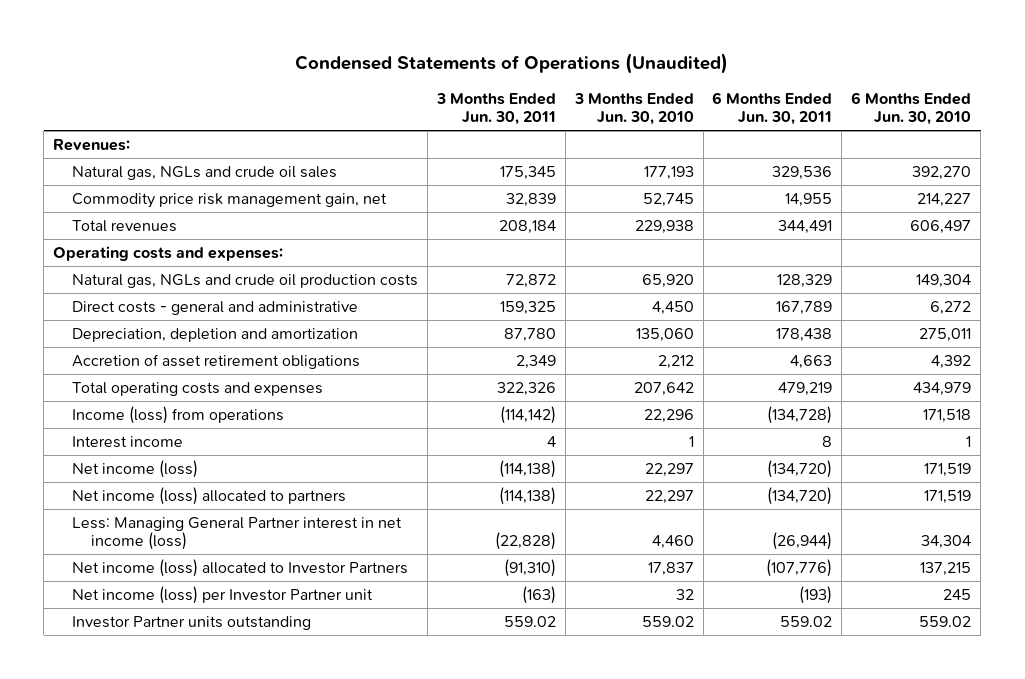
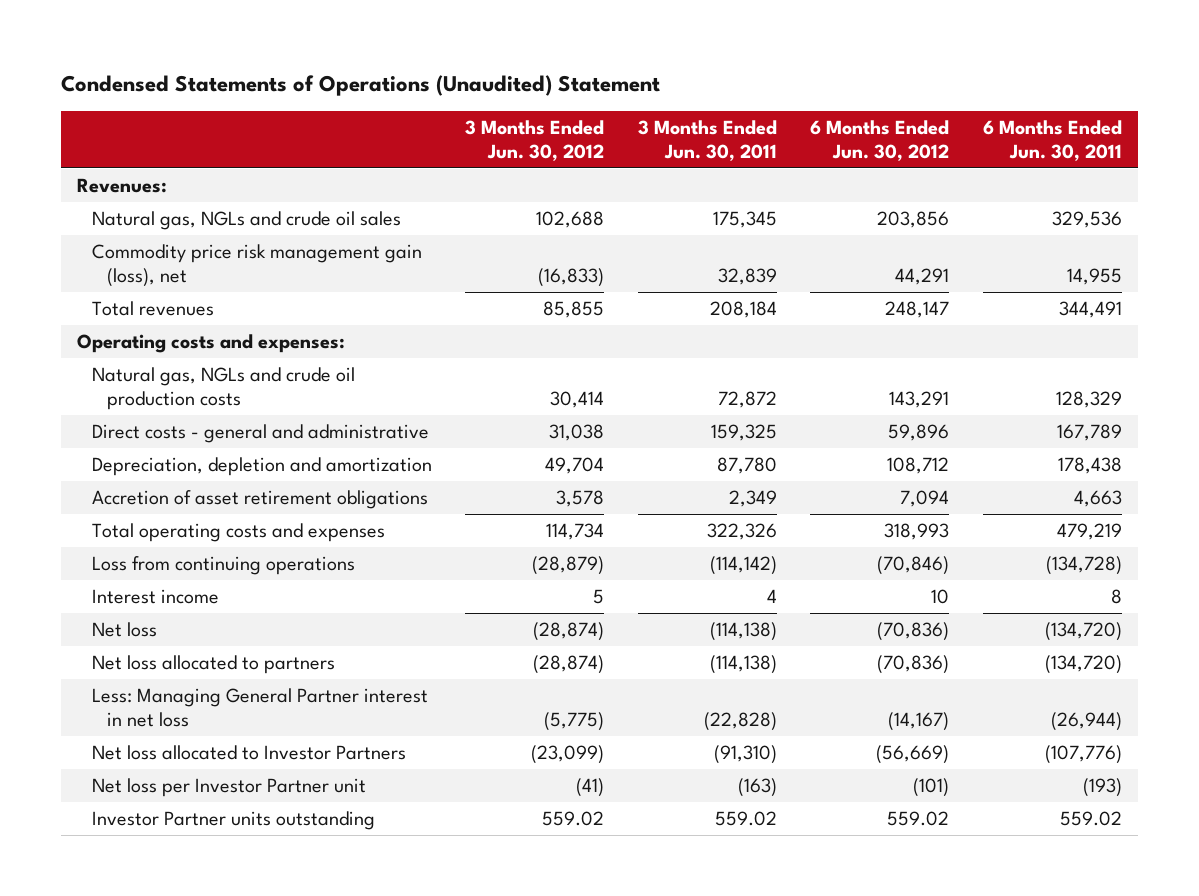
[295,52,729,74] Condensed Statements of Operations (Unaudited) -> [60,75,660,97] Condensed Statements of Operations (Unaudited) Statement
[573,92,694,126] 3 Months Ended Jun. 30, 2010 -> none
[851,91,972,126] 6 Months Ended Jun. 30, 2010 -> none
none -> [465,119,605,161] 3 Months Ended Jun. 30, 2012
none -> [810,119,950,161] 6 Months Ended Jun. 30, 2012
[72,192,388,208] Commodity price risk management gain, net -> [92,243,423,287] Commodity price risk management gain (loss), net
[72,405,285,424] Income (loss) from operations -> [92,555,356,575] Loss from continuing operations
[72,459,199,478] Net income (loss) -> [92,621,158,637] Net loss
[72,486,347,505] Net income (loss) allocated to partners -> [92,654,336,674] Net loss allocated to partners
[72,516,403,551] Less: Managing General Partner interest in net income (loss) -> [92,687,429,727] Less: Managing General Partner interest in net loss
[72,558,409,577] Net income (loss) allocated to Investor Partners -> [92,744,407,760] Net loss allocated to Investor Partners
[72,585,374,604] Net income (loss) per Investor Partner unit -> [92,777,367,797] Net loss per Investor Partner unit

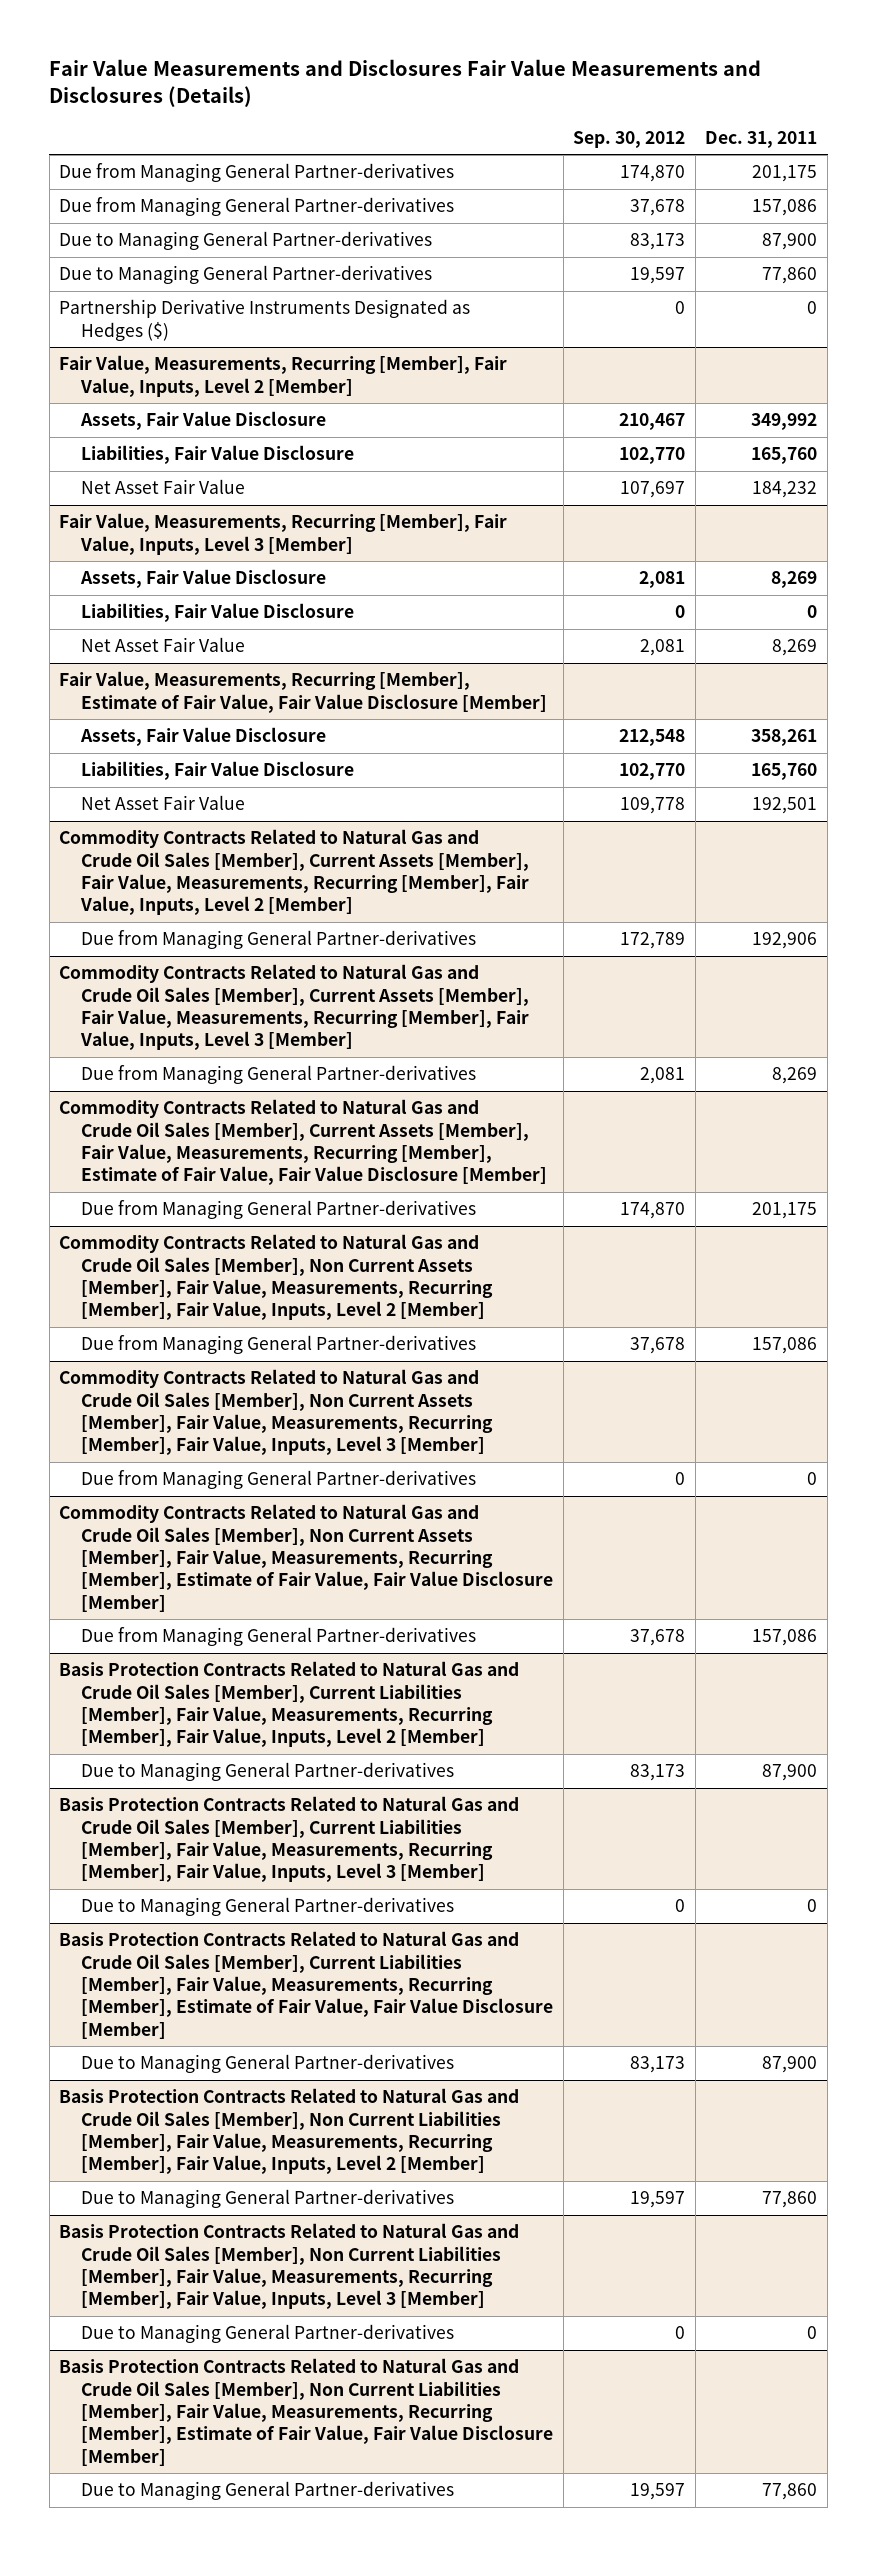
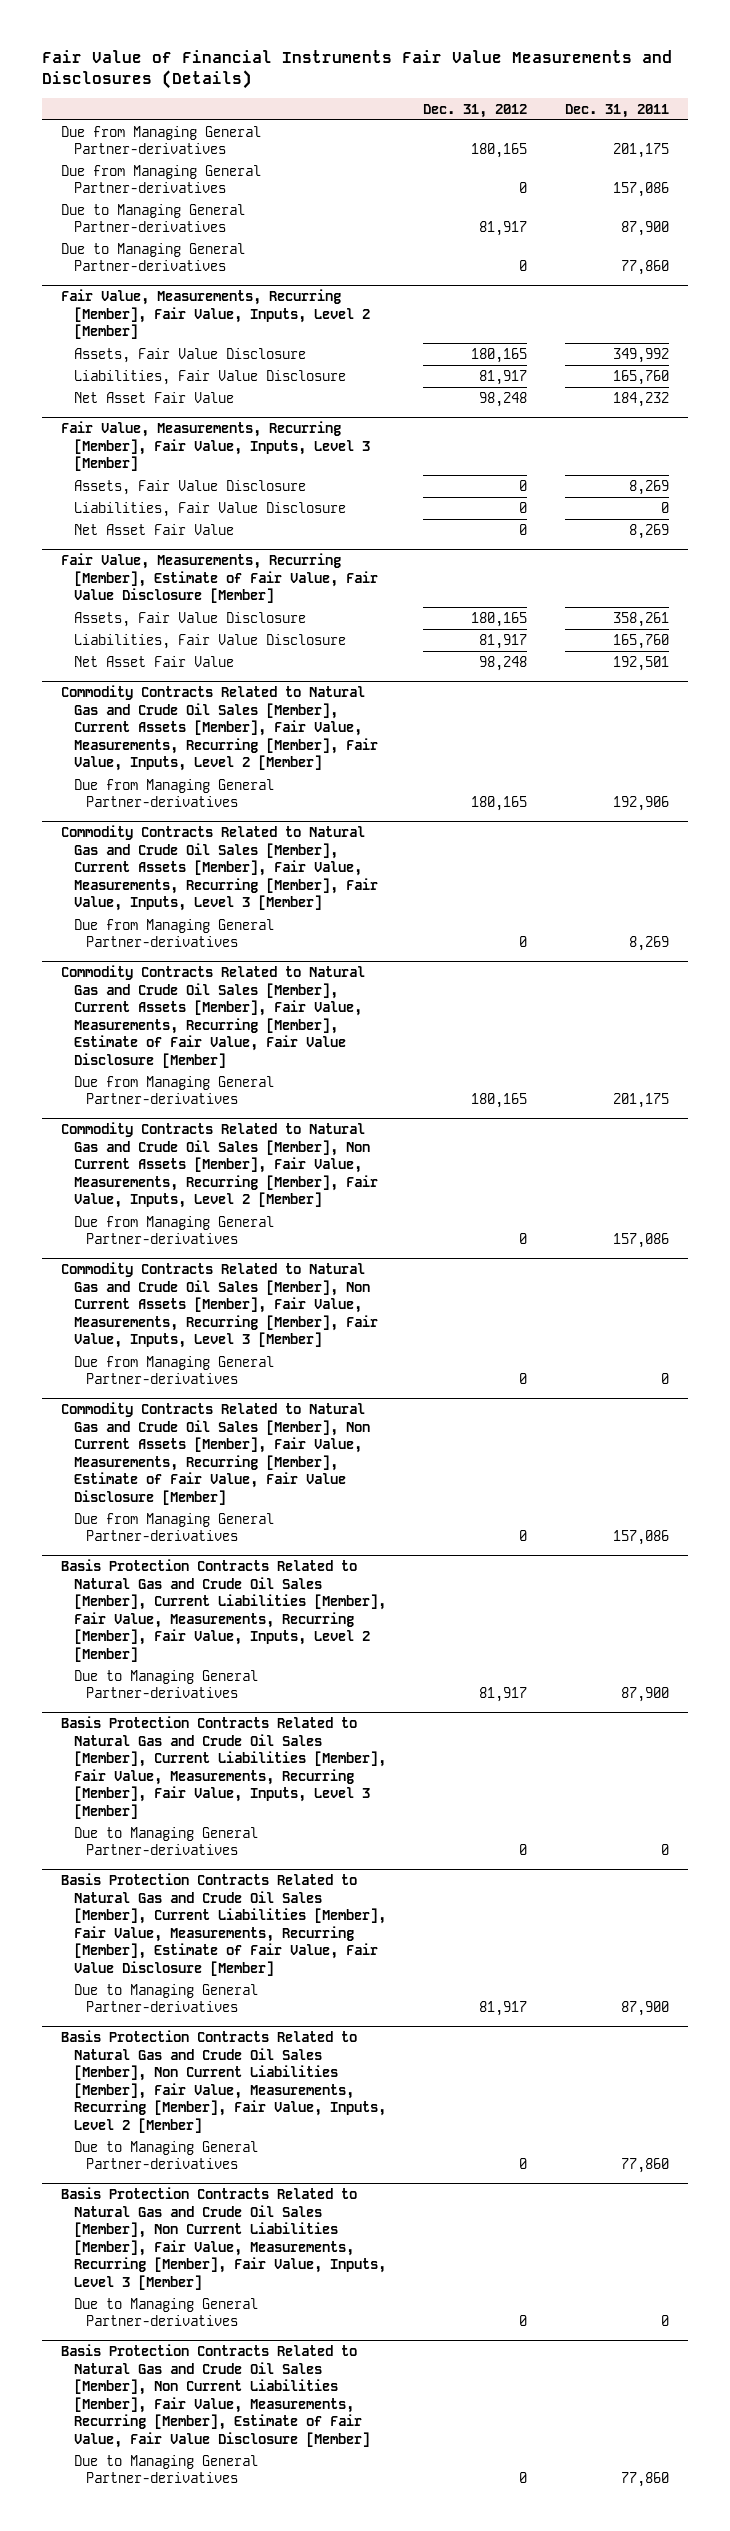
[49,59,762,108] Fair Value Measurements and Disclosures Fair Value Measurements and Disclosures (Details) -> [42,50,673,90] Fair Value of Financial Instruments Fair Value Measurements and Disclosures (Details)
[573,130,686,148] Sep. 30, 2012 -> none
none -> [423,103,528,118] Dec. 31, 2012
[59,299,471,341] Partnership Derivative Instruments Designated as Hedges ($) -> none

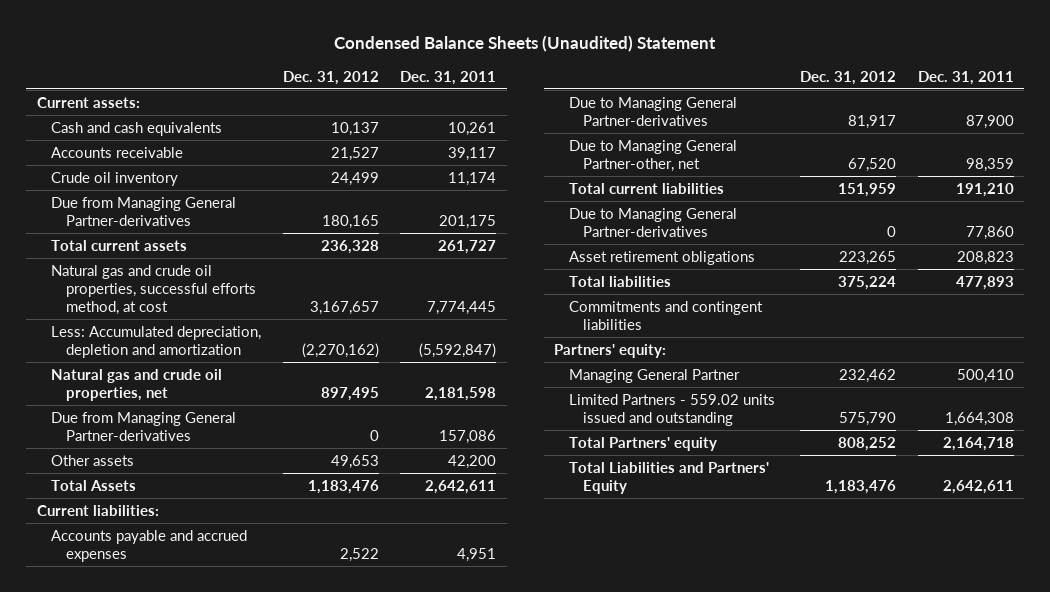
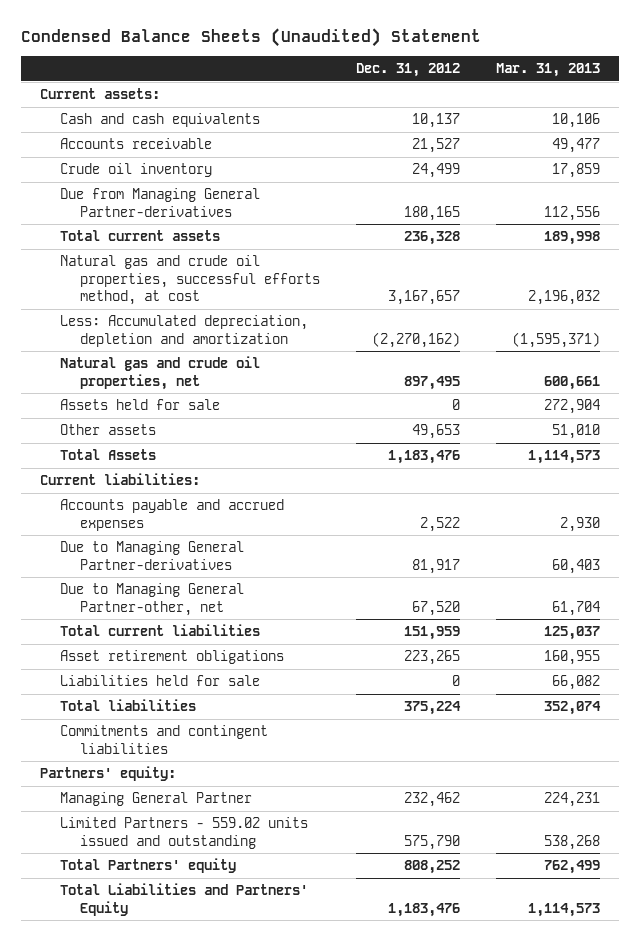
[399,70,496,85] Dec. 31, 2011 -> none
none -> [496,62,601,77] Mar. 31, 2013
[51,411,237,441] Due from Managing General Partner-derivatives -> none
none -> [59,399,220,411] Assets held for sale
[568,207,737,237] Due to Managing General Partner-derivatives -> none
none -> [59,675,260,687] Liabilities held for sale

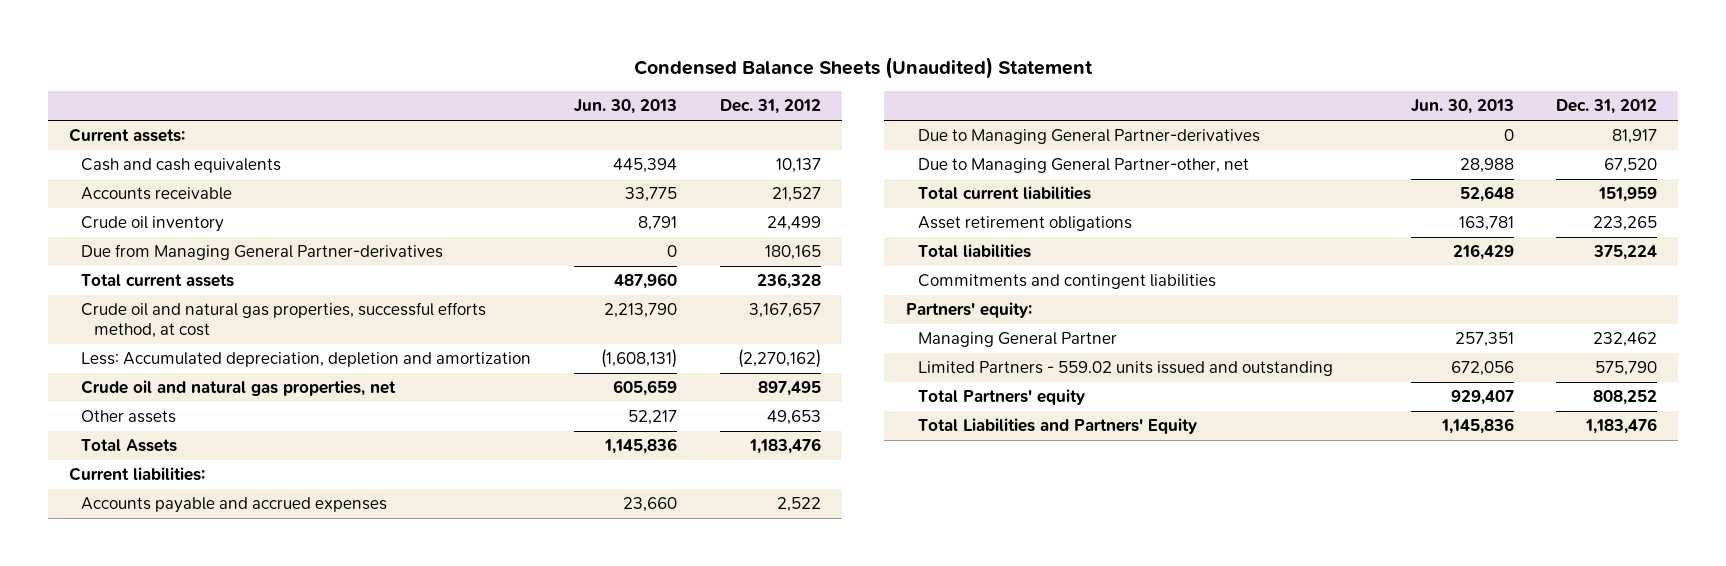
[496,62,601,77] Mar. 31, 2013 -> none
none -> [574,99,678,115] Jun. 30, 2013
[59,255,320,305] Natural gas and crude oil properties, successful efforts method, at cost -> [81,302,487,339] Crude oil and natural gas properties, successful efforts method, at cost
[59,399,220,411] Assets held for sale -> none
[59,356,260,390] Natural gas and crude oil properties, net -> [81,380,397,397] Crude oil and natural gas properties, net
[59,675,260,687] Liabilities held for sale -> none

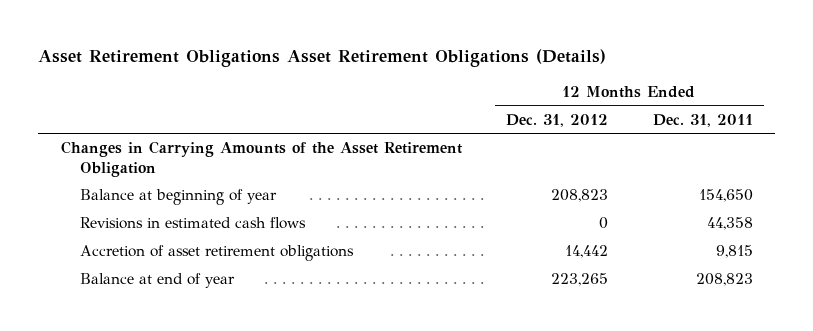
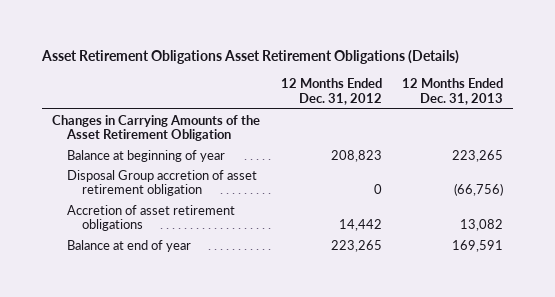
[652,113,753,127] Dec. 31, 2011 -> none
none -> [401,78,503,105] 12 Months Ended Dec. 31, 2013
[80,217,307,230] Revisions in estimated cash flows -> none
none -> [67,169,258,197] Disposal Group accretion of asset retirement obligation

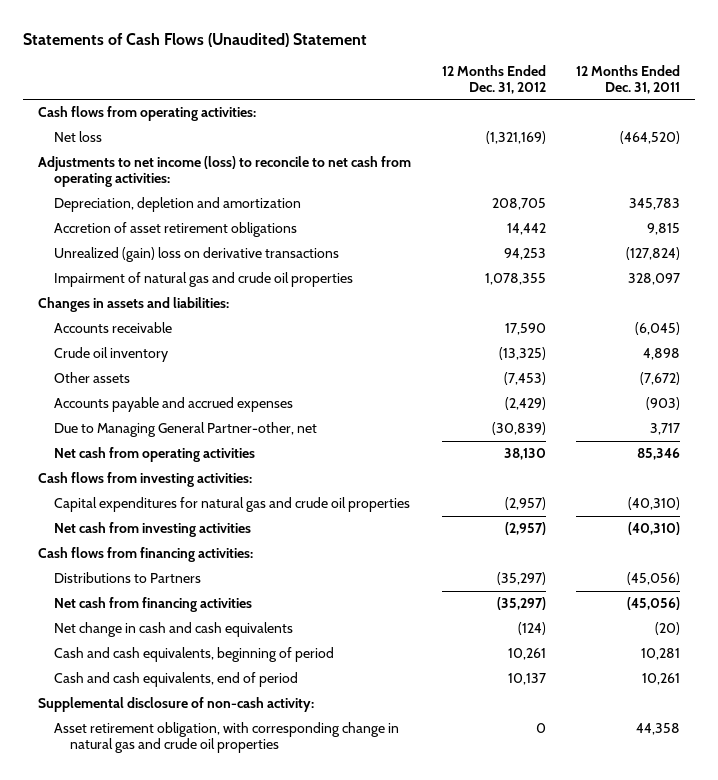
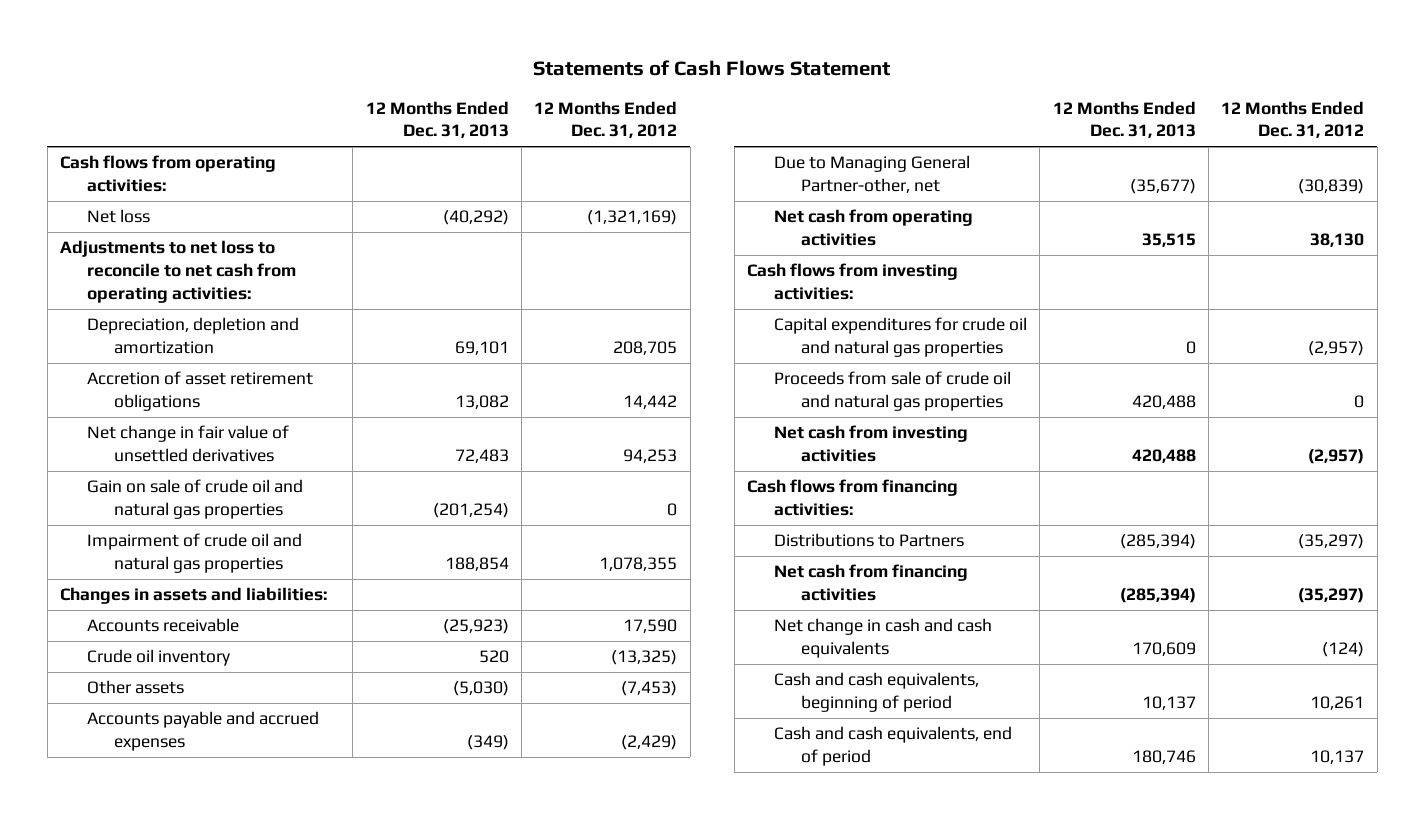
[23,32,368,47] Statements of Cash Flows (Unaudited) Statement -> [533,59,891,76] Statements of Cash Flows Statement
[575,64,680,94] 12 Months Ended Dec. 31, 2011 -> none
none -> [365,100,509,139] 12 Months Ended Dec. 31, 2013
[38,156,412,188] Adjustments to net income (loss) to reconcile to net cash from operating activities: -> [60,240,297,303] Adjustments to net loss to reconcile to net cash from operating activities:
[54,247,340,263] Unrealized (gain) loss on derivative transactions -> [87,425,290,463] Net change in fair value of unsettled derivatives
none -> [87,479,304,520] Gain on sale of crude oil and natural gas properties
[54,272,354,288] Impairment of natural gas and crude oil properties -> [87,533,303,574] Impairment of crude oil and natural gas properties
[54,497,411,513] Capital expenditures for natural gas and crude oil properties -> [774,317,1028,358] Capital expenditures for crude oil and natural gas properties
none -> [774,371,1012,412] Proceeds from sale of crude oil and natural gas properties
[38,697,315,713] Supplemental disclosure of non-cash activity: -> none
[54,722,400,754] Asset retirement obligation, with corresponding change in natural gas and crude oil properties -> none

